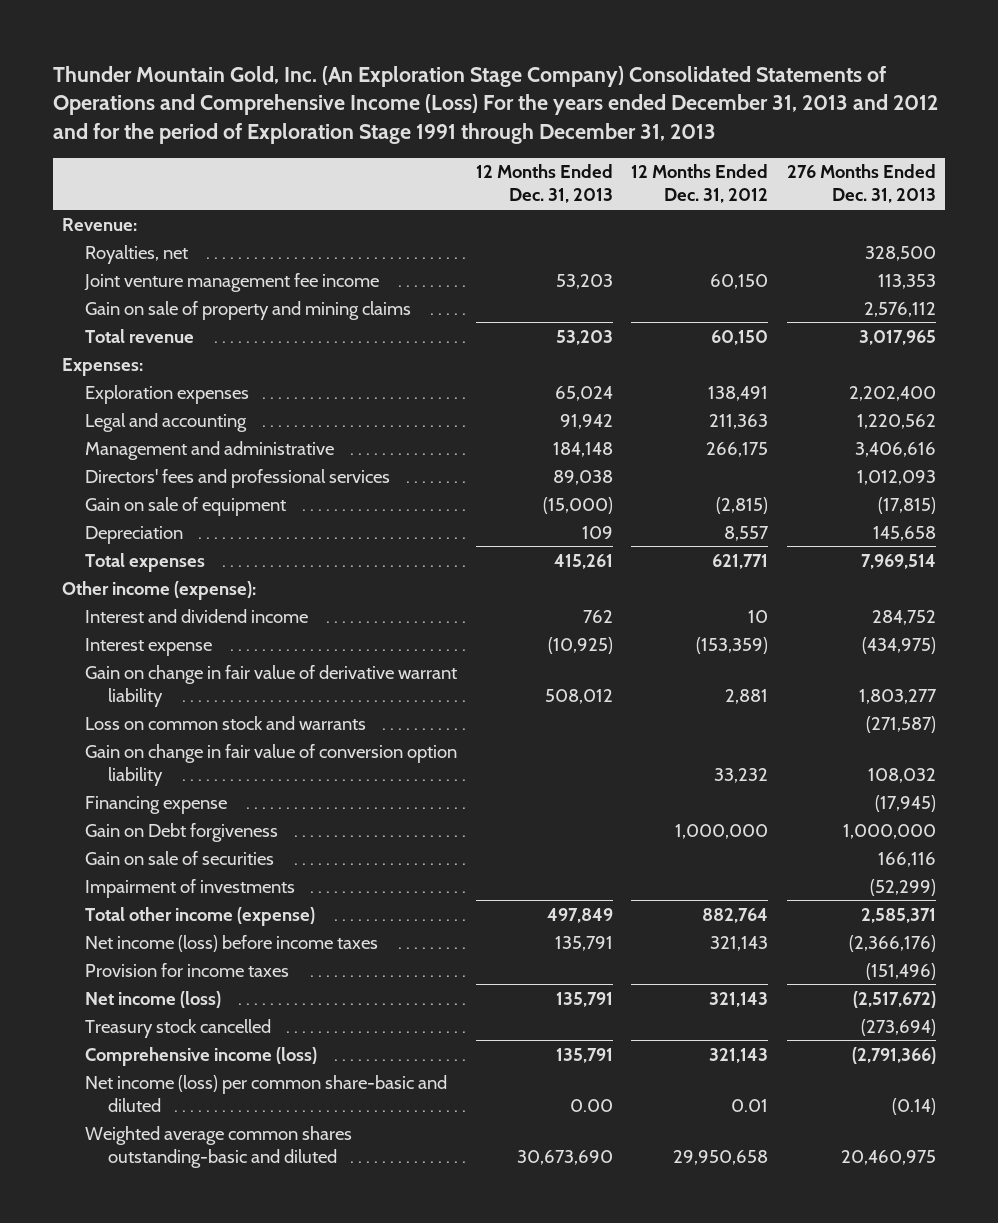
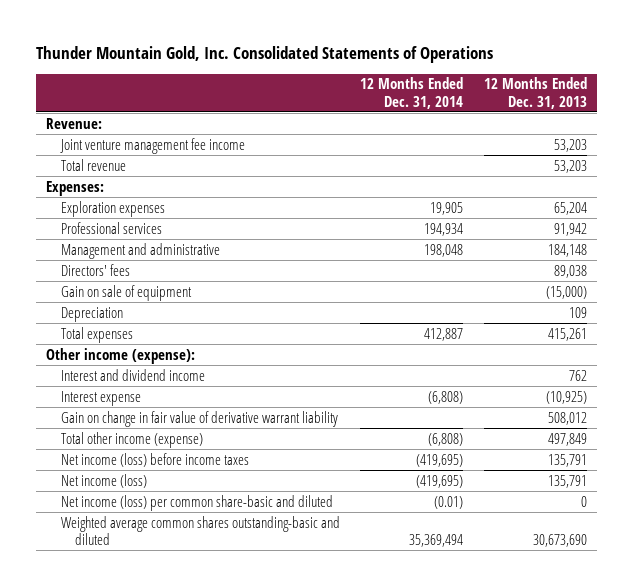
[52,65,938,145] Thunder Mountain Gold, Inc. (An Exploration Stage Company) Consolidated Statements of Operations and Comprehensive Income (Loss) For the years ended December 31, 2013 and 2012 and for the period of Exploration Stage 1991 through December 31, 2013 -> [35,45,493,63] Thunder Mountain Gold, Inc. Consolidated Statements of Operations
[631,164,769,204] 12 Months Ended Dec. 31, 2012 -> none
[787,164,937,204] 276 Months Ended Dec. 31, 2013 -> none
none -> [360,77,464,109] 12 Months Ended Dec. 31, 2014
[85,244,189,264] Royalties, net -> none
[85,300,412,320] Gain on sale of property and mining claims -> none
[554,385,613,401] 65,024 -> [553,201,587,215] 65,204
[85,412,248,432] Legal and accounting -> [60,221,162,234] Professional services
[85,468,391,488] Directors' fees and professional services -> [60,263,130,276] Directors' fees
[85,715,367,730] Loss on common stock and warrants -> none
[85,743,458,786] Gain on change in fair value of conversion option liability -> none
[85,795,228,814] Financing expense -> none
[85,822,279,842] Gain on Debt forgiveness -> none
[85,850,275,865] Gain on sale of securities -> none
[85,878,296,898] Impairment of investments -> none
[85,962,290,977] Provision for income taxes -> none
[85,1018,272,1038] Treasury stock cancelled -> none
[85,1046,318,1066] Comprehensive income (loss) -> none
[569,1098,613,1112] 0.00 -> [580,495,587,507] 0

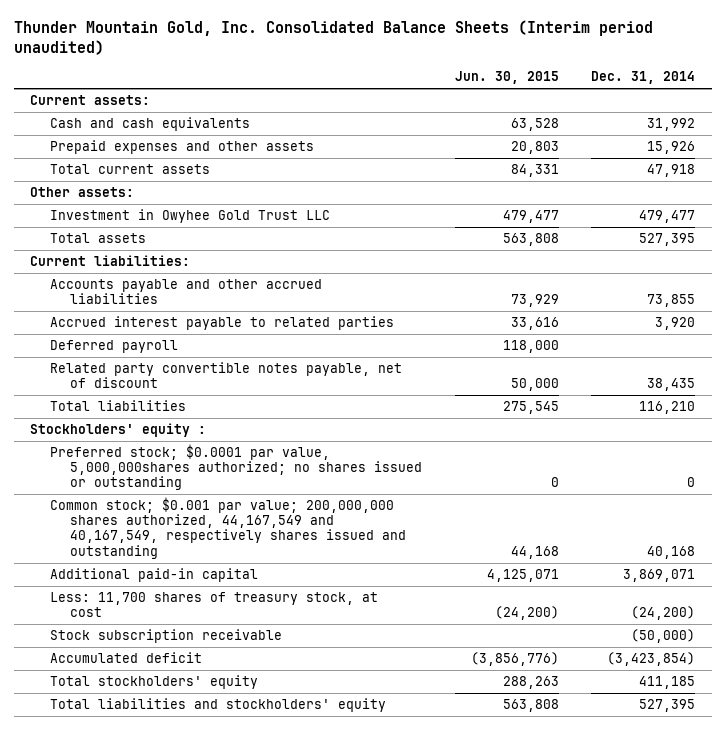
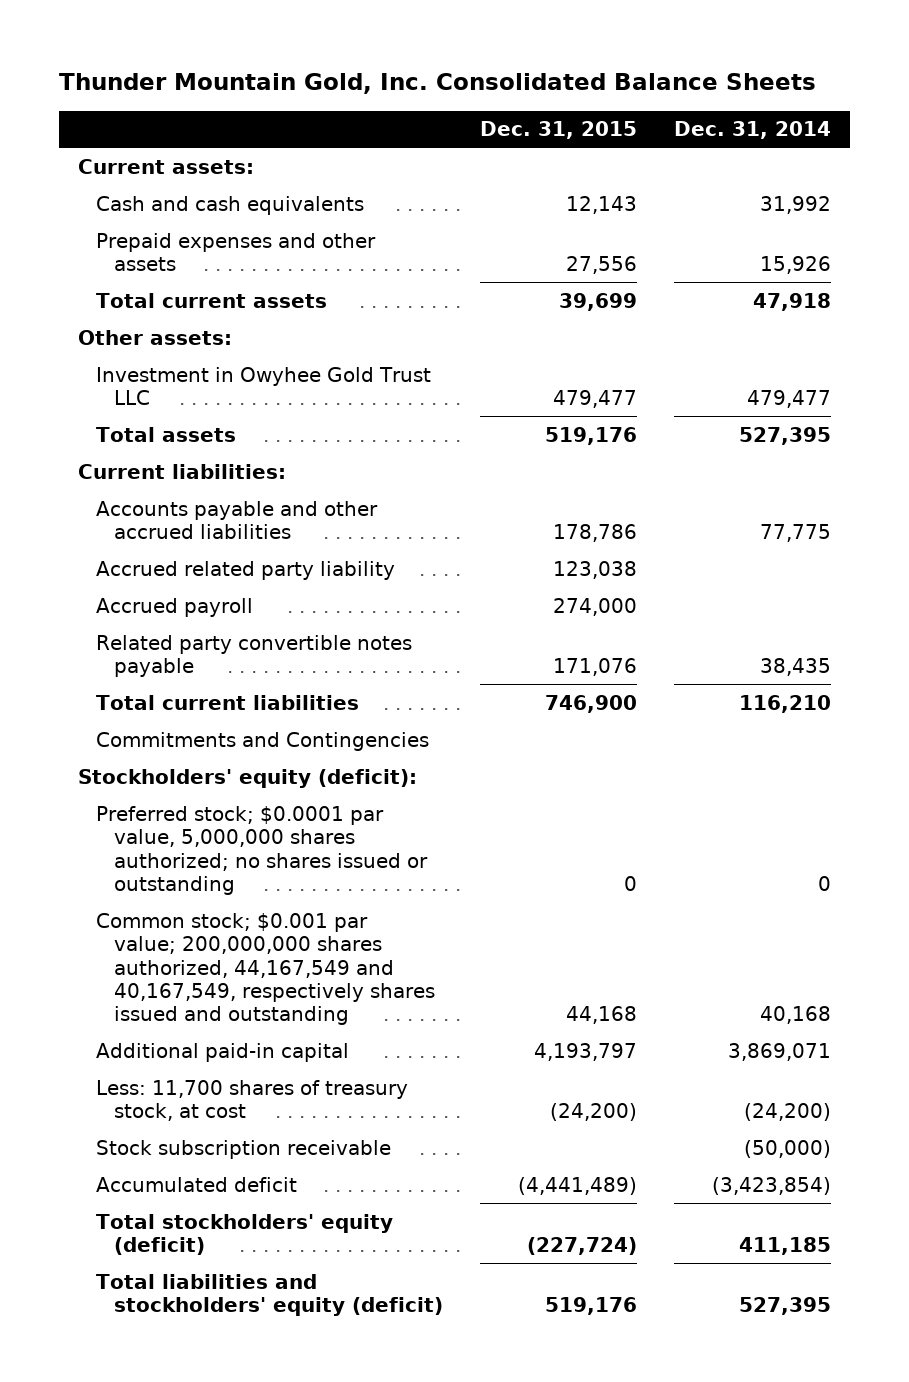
[13,20,653,55] Thunder Mountain Gold, Inc. Consolidated Balance Sheets (Interim period unaudited) -> [59,73,817,95] Thunder Mountain Gold, Inc. Consolidated Balance Sheets
[454,71,559,85] Jun. 30, 2015 -> none
none -> [479,121,637,140] Dec. 31, 2015
[49,315,394,330] Accrued interest payable to related parties -> none
[49,339,178,353] Deferred payroll -> none
[647,294,696,308] 73,855 -> [760,524,832,543] 77,775
none -> [95,560,395,580] Accrued related party liability
none -> [95,597,253,617] Accrued payroll
[49,361,402,389] Related party convertible notes payable, net of discount -> [95,634,412,678] Related party convertible notes payable
[49,399,186,411] Total liabilities -> [95,694,359,710] Total current liabilities
none -> [95,731,429,751] Commitments and Contingencies
[29,422,206,437] Stockholders' equity : -> [77,768,417,788] Stockholders' equity (deficit):
[49,443,422,491] Preferred stock; $0.0001 par value, 5,000,000shares authorized; no shares issued or outstanding -> [95,805,428,896] Preferred stock; $0.0001 par value, 5,000,000 shares authorized; no shares issued or outstanding
[49,674,258,689] Total stockholders' equity -> [95,1213,393,1256] Total stockholders' equity (deficit)
[49,697,386,712] Total liabilities and stockholders' equity -> [95,1273,443,1317] Total liabilities and stockholders' equity (deficit)

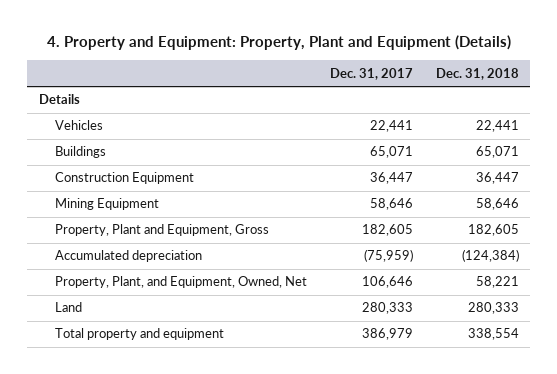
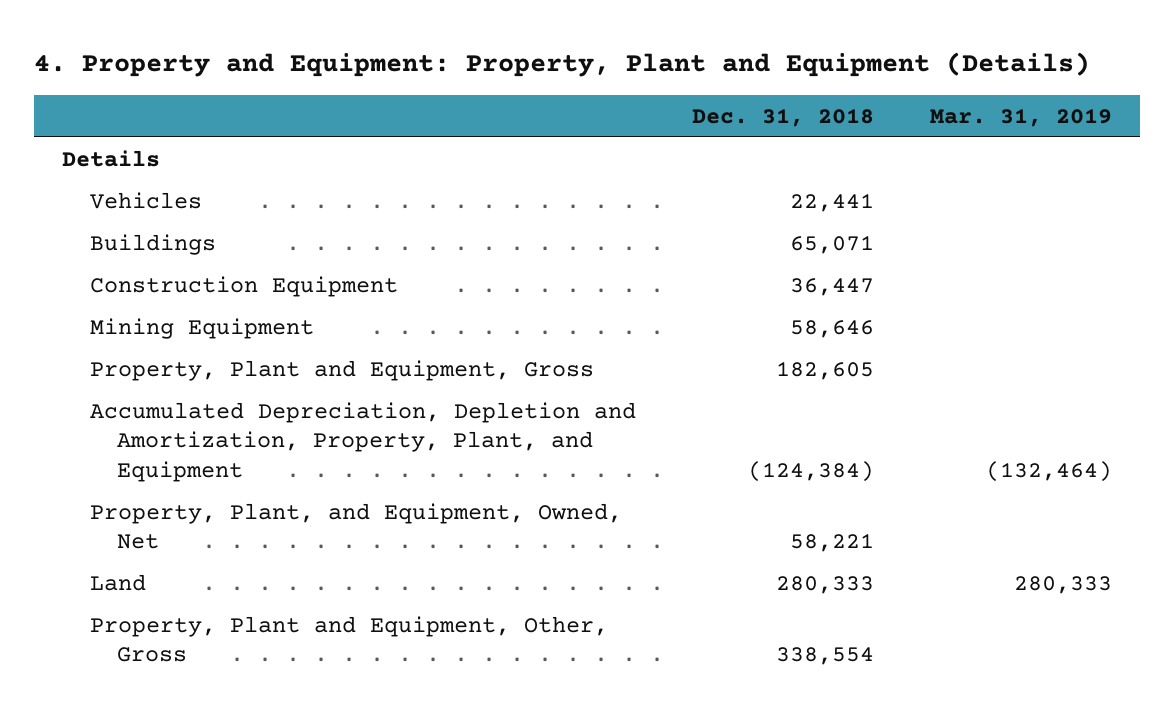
[330,67,414,80] Dec. 31, 2017 -> none
none -> [929,107,1112,127] Mar. 31, 2019
[55,250,203,263] Accumulated depreciation -> [89,401,636,482] Accumulated Depreciation, Depletion and Amortization, Property, Plant, and Equipment
[55,328,225,341] Total property and equipment -> [89,615,608,663] Property, Plant and Equipment, Other, Gross

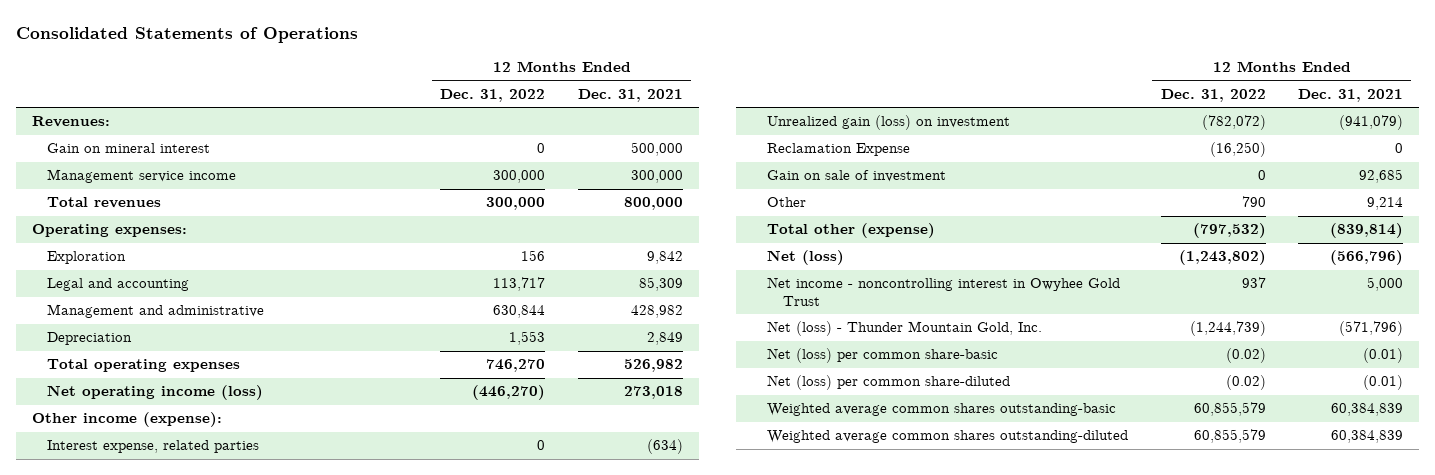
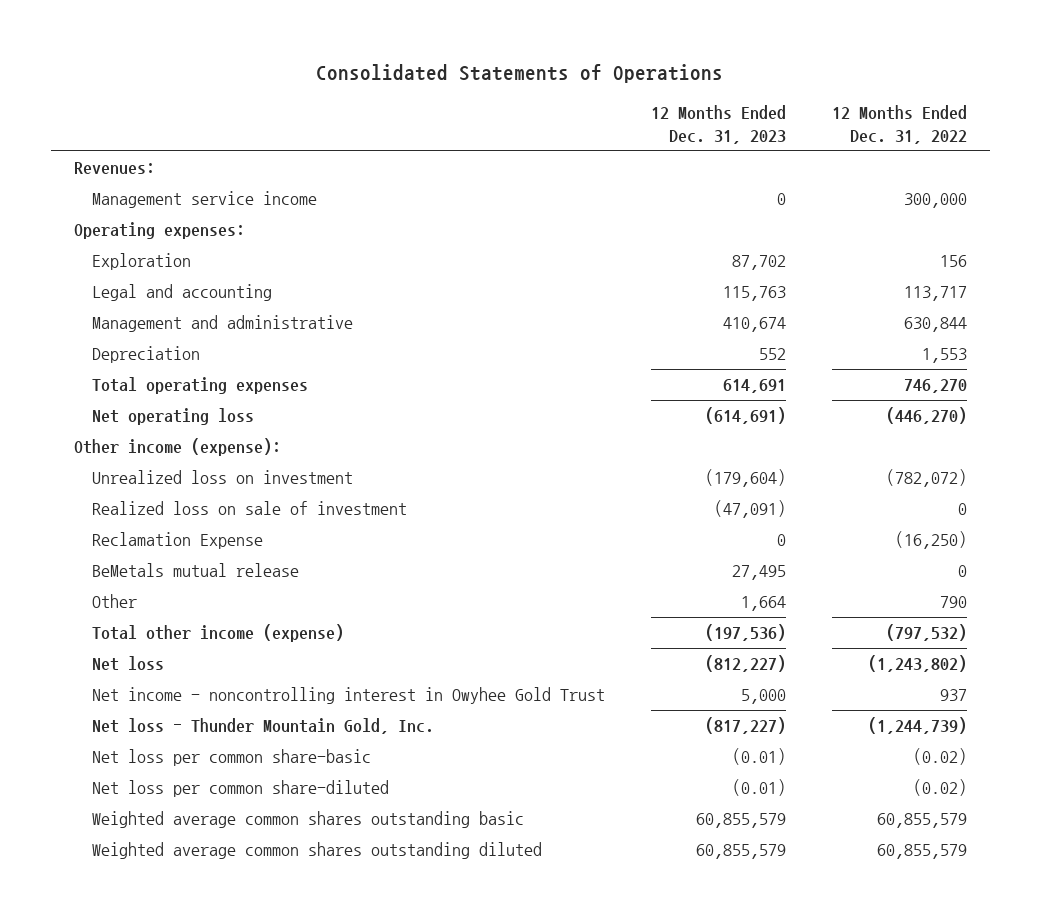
[577,88,683,102] Dec. 31, 2021 -> none
none -> [650,105,786,145] 12 Months Ended Dec. 31, 2023
[47,143,211,154] Gain on mineral interest -> none
[47,197,162,209] Total revenues -> none
[47,385,264,401] Net operating income (loss) -> [91,408,254,426] Net operating loss
[47,440,260,454] Interest expense, related parties -> none
[767,115,1011,131] Unrealized gain (loss) on investment -> [91,470,353,485] Unrealized loss on investment
none -> [91,501,407,516] Realized loss on sale of investment
[767,170,947,183] Gain on sale of investment -> none
none -> [91,563,299,578] BeMetals mutual release
[767,223,936,239] Total other (expense) -> [91,624,344,643] Total other income (expense)
[767,250,845,266] Net (loss) -> [91,656,164,672] Net loss
[767,321,1043,337] Net (loss) - Thunder Mountain Gold, Inc. -> [91,718,434,735] Net loss - Thunder Mountain Gold, Inc.
[767,348,999,364] Net (loss) per common share-basic -> [91,749,371,767] Net loss per common share-basic
[767,375,1011,391] Net (loss) per common share-diluted -> [91,780,389,798] Net loss per common share-diluted
[767,403,1117,417] Weighted average common shares outstanding-basic -> [91,811,524,829] Weighted average common shares outstanding basic
[767,430,1129,444] Weighted average common shares outstanding-diluted -> [91,842,542,860] Weighted average common shares outstanding diluted

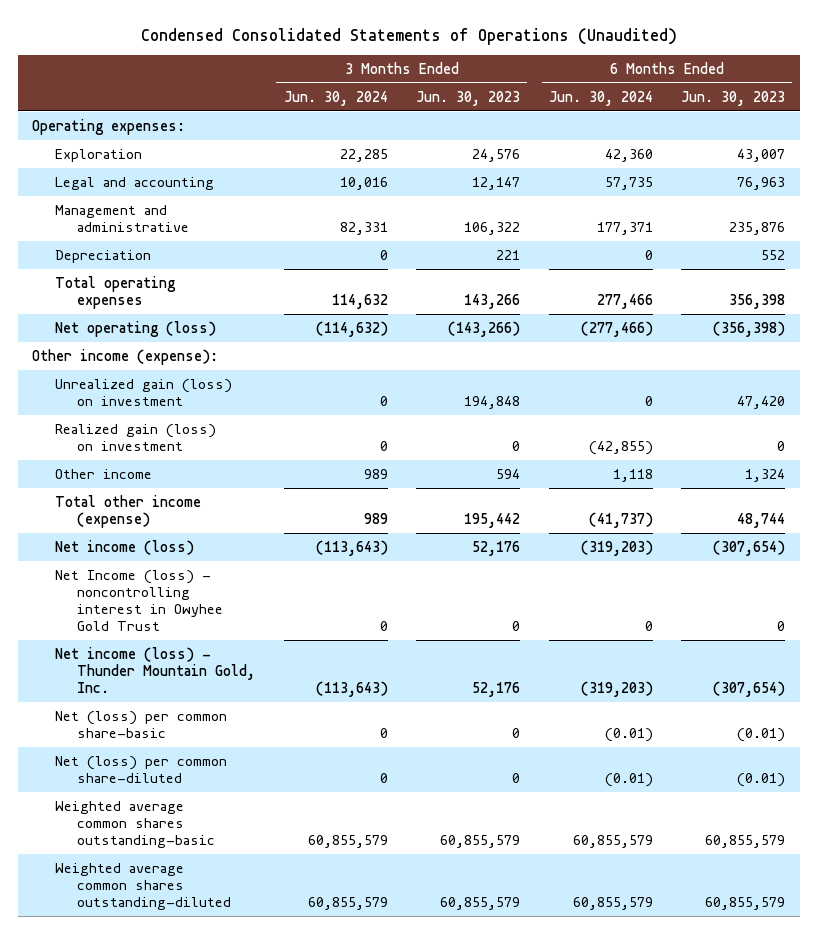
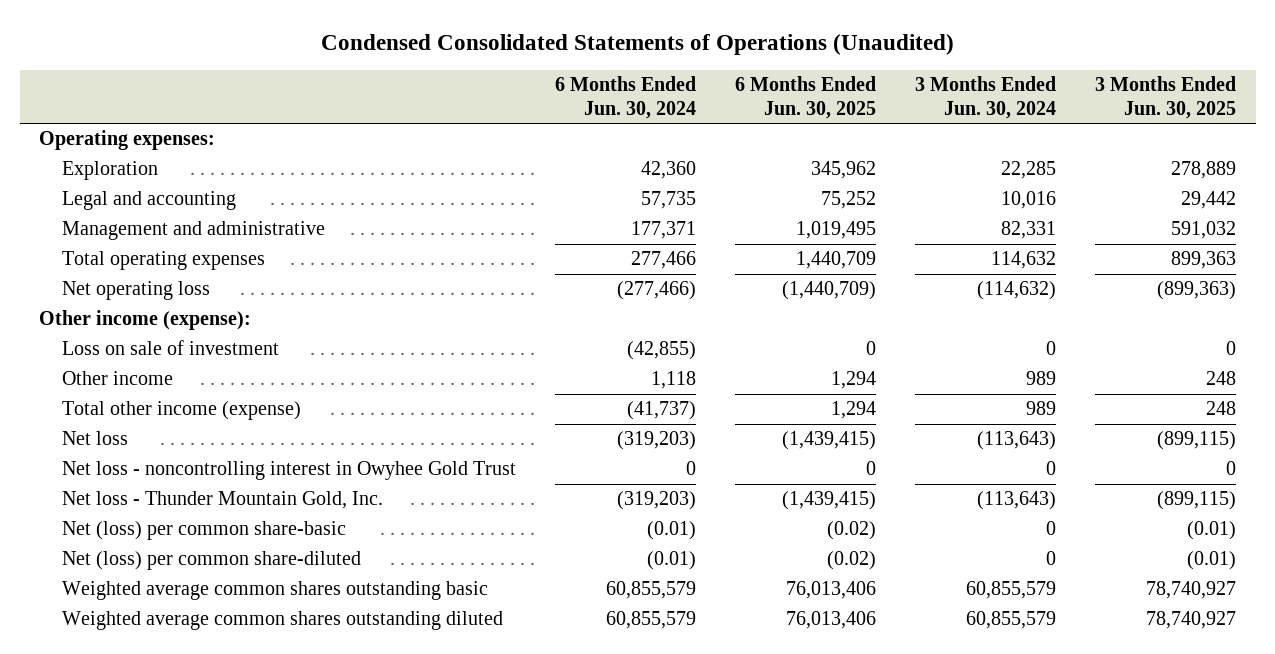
[416,90,521,106] Jun. 30, 2023 -> none
[681,90,786,106] Jun. 30, 2023 -> none
none -> [734,76,876,119] 6 Months Ended Jun. 30, 2025
none -> [1095,76,1237,119] 3 Months Ended Jun. 30, 2025
[54,249,151,263] Depreciation -> none
[54,320,216,337] Net operating (loss) -> [61,281,210,301] Net operating loss
[54,378,232,406] Unrealized gain (loss) on investment -> none
[54,423,216,451] Realized gain (loss) on investment -> [61,340,279,356] Loss on sale of investment
[54,539,194,555] Net income (loss) -> [61,431,128,446] Net loss
[54,569,224,632] Net Income (loss) - noncontrolling interest in Owyhee Gold Trust -> [61,461,516,481] Net loss - noncontrolling interest in Owyhee Gold Trust
[54,646,256,694] Net income (loss) - Thunder Mountain Gold, Inc. -> [61,491,383,510] Net loss - Thunder Mountain Gold, Inc.
[54,800,216,849] Weighted average common shares outstanding-basic -> [61,581,488,601] Weighted average common shares outstanding basic
[54,862,232,911] Weighted average common shares outstanding-diluted -> [61,611,503,631] Weighted average common shares outstanding diluted

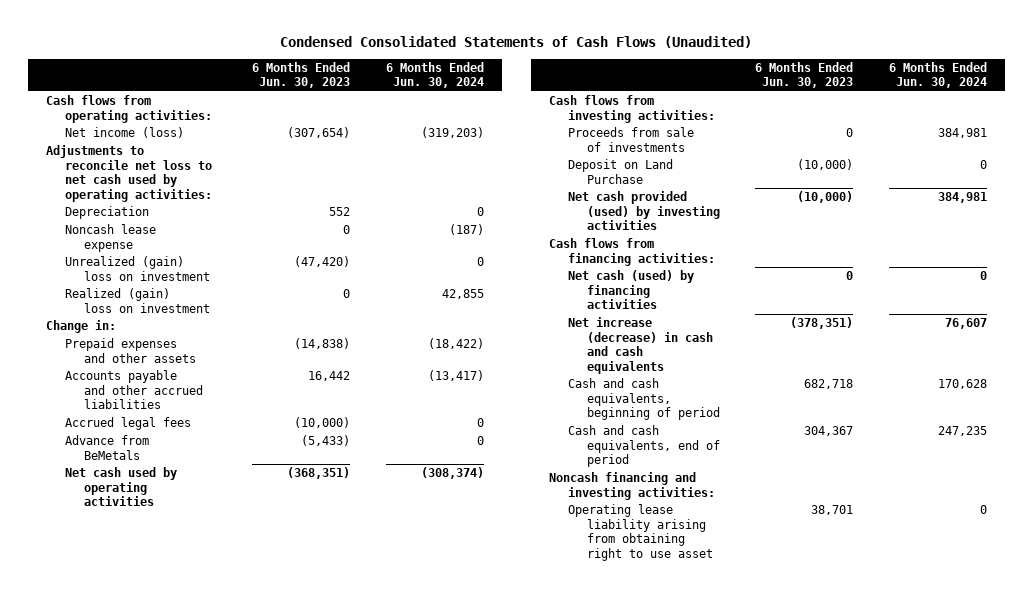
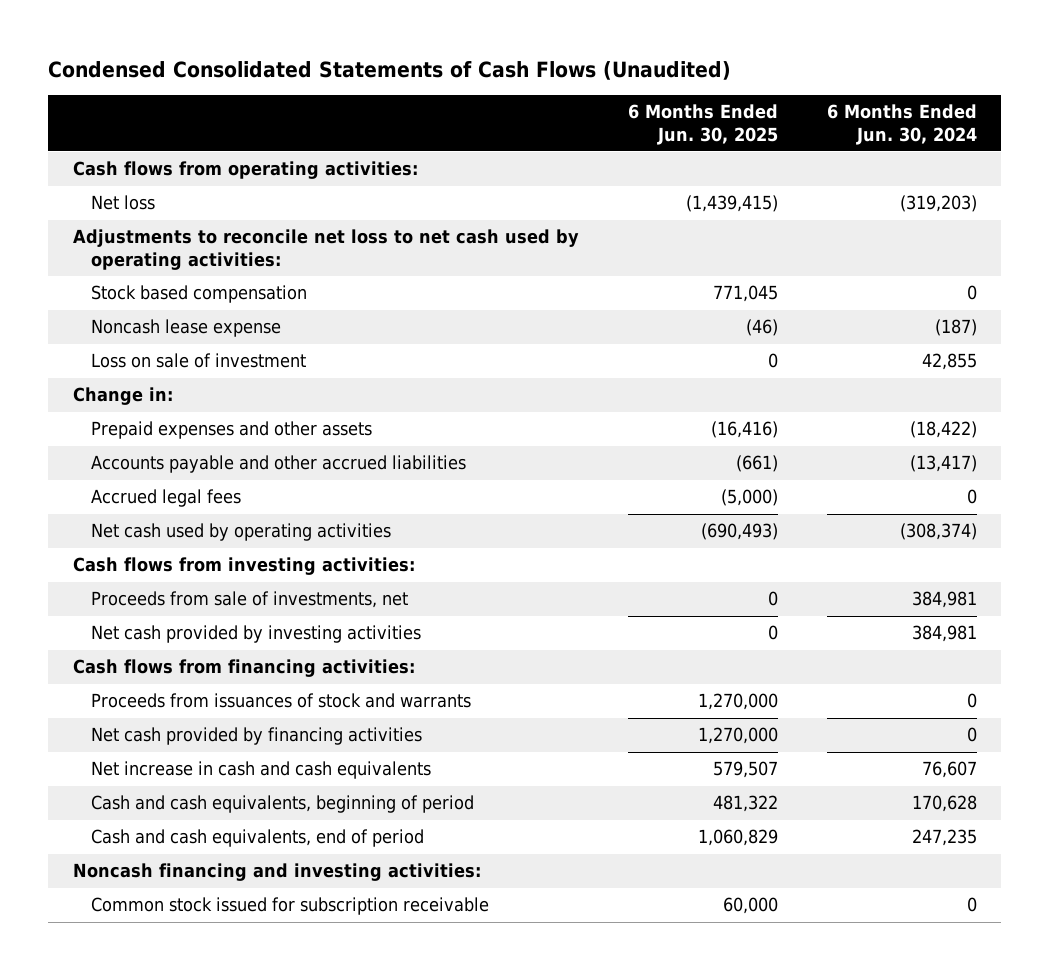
[252,61,351,89] 6 Months Ended Jun. 30, 2023 -> none
none -> [627,104,778,145] 6 Months Ended Jun. 30, 2025
[65,127,185,139] Net income (loss) -> [91,195,156,211] Net loss
[65,206,150,220] Depreciation -> none
none -> [91,285,308,304] Stock based compensation
[65,256,211,281] Unrealized (gain) loss on investment -> none
[65,288,211,313] Realized (gain) loss on investment -> [91,353,307,369] Loss on sale of investment
[65,435,150,460] Advance from BeMetals -> none
[568,159,674,184] Deposit on Land Purchase -> none
[568,127,695,152] Proceeds from sale of investments -> [91,591,409,609] Proceeds from sale of investments, net
[568,191,721,231] Net cash provided (used) by investing activities -> [91,625,422,644] Net cash provided by investing activities
none -> [91,693,472,709] Proceeds from issuances of stock and warrants
[568,270,695,310] Net cash (used) by financing activities -> [91,727,423,746] Net cash provided by financing activities
[568,317,714,374] Net increase (decrease) in cash and cash equivalents -> [91,761,432,780] Net increase in cash and cash equivalents
[568,504,714,561] Operating lease liability arising from obtaining right to use asset -> none
none -> [91,897,490,916] Common stock issued for subscription receivable

